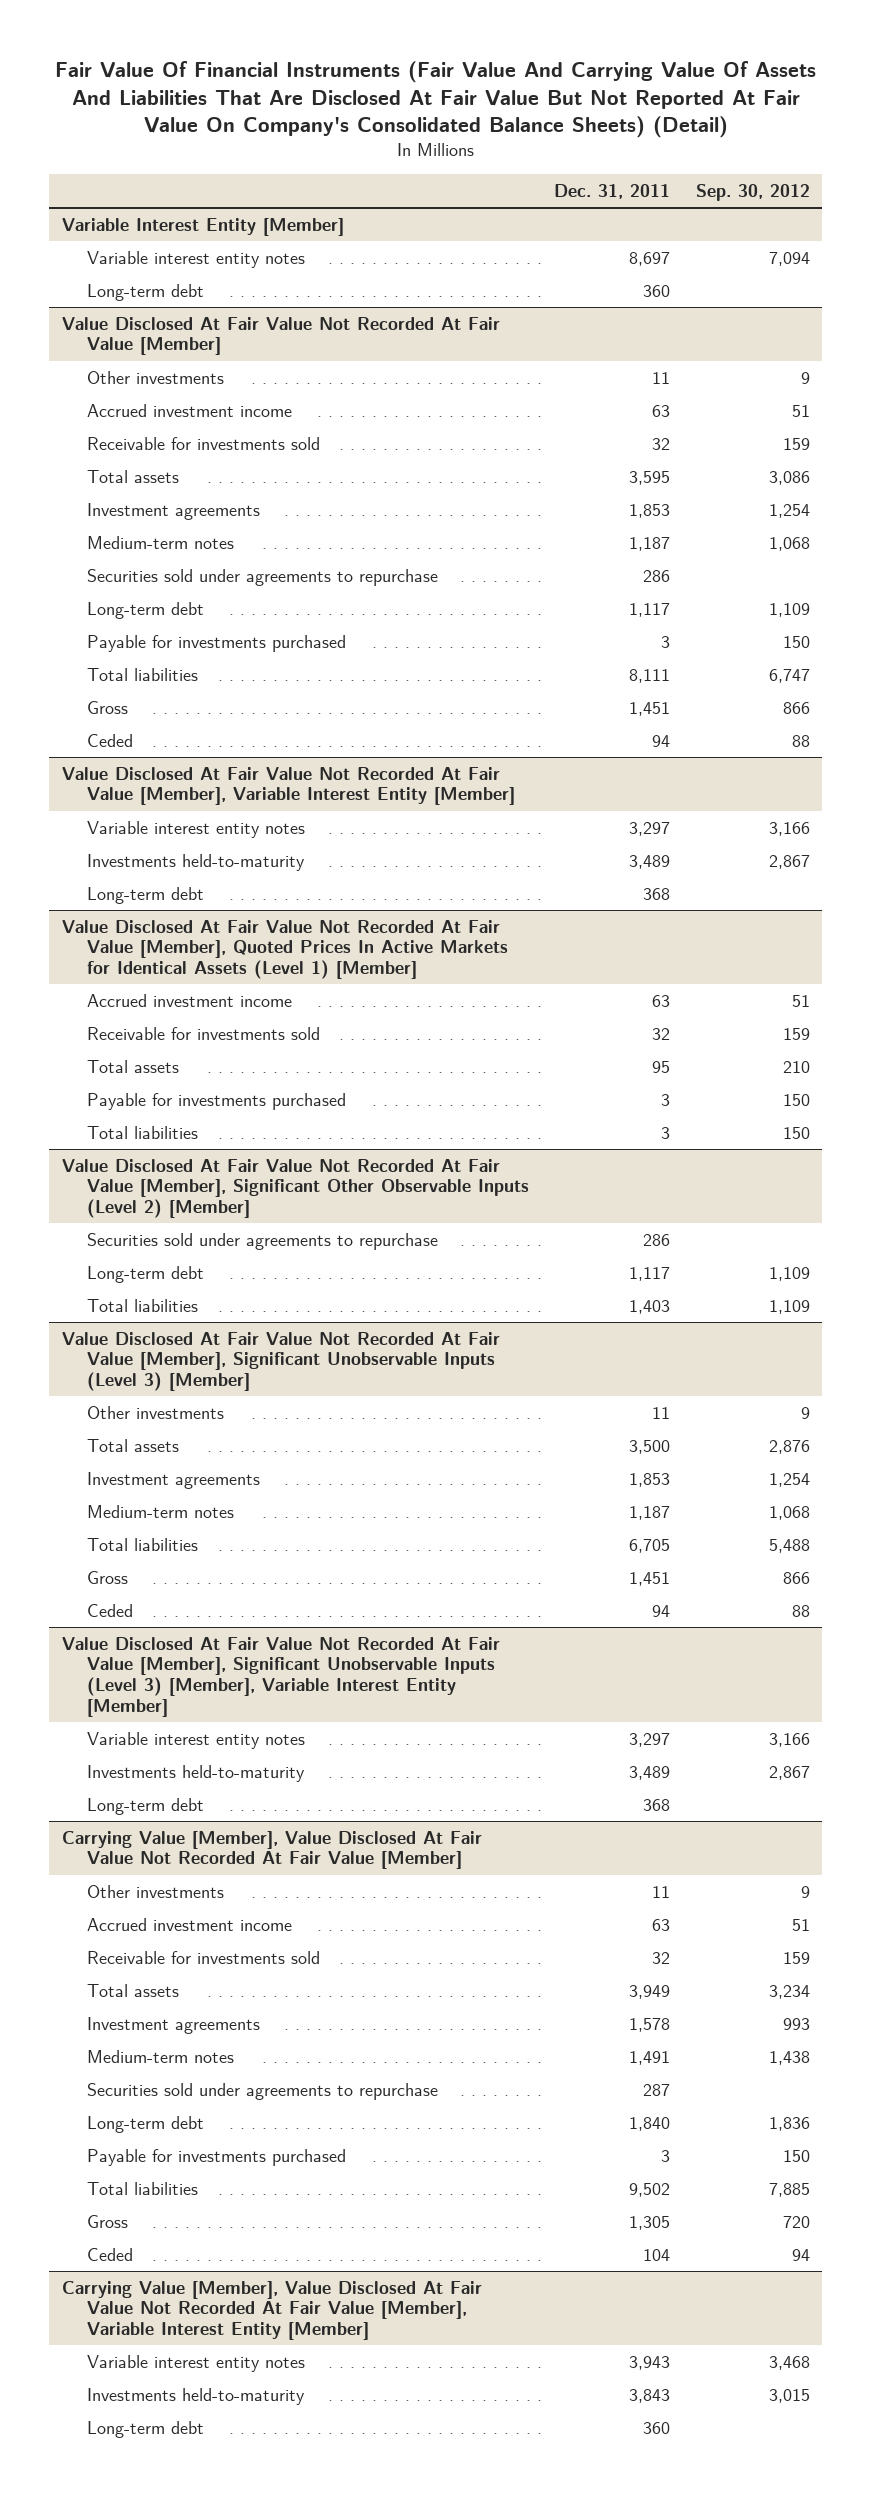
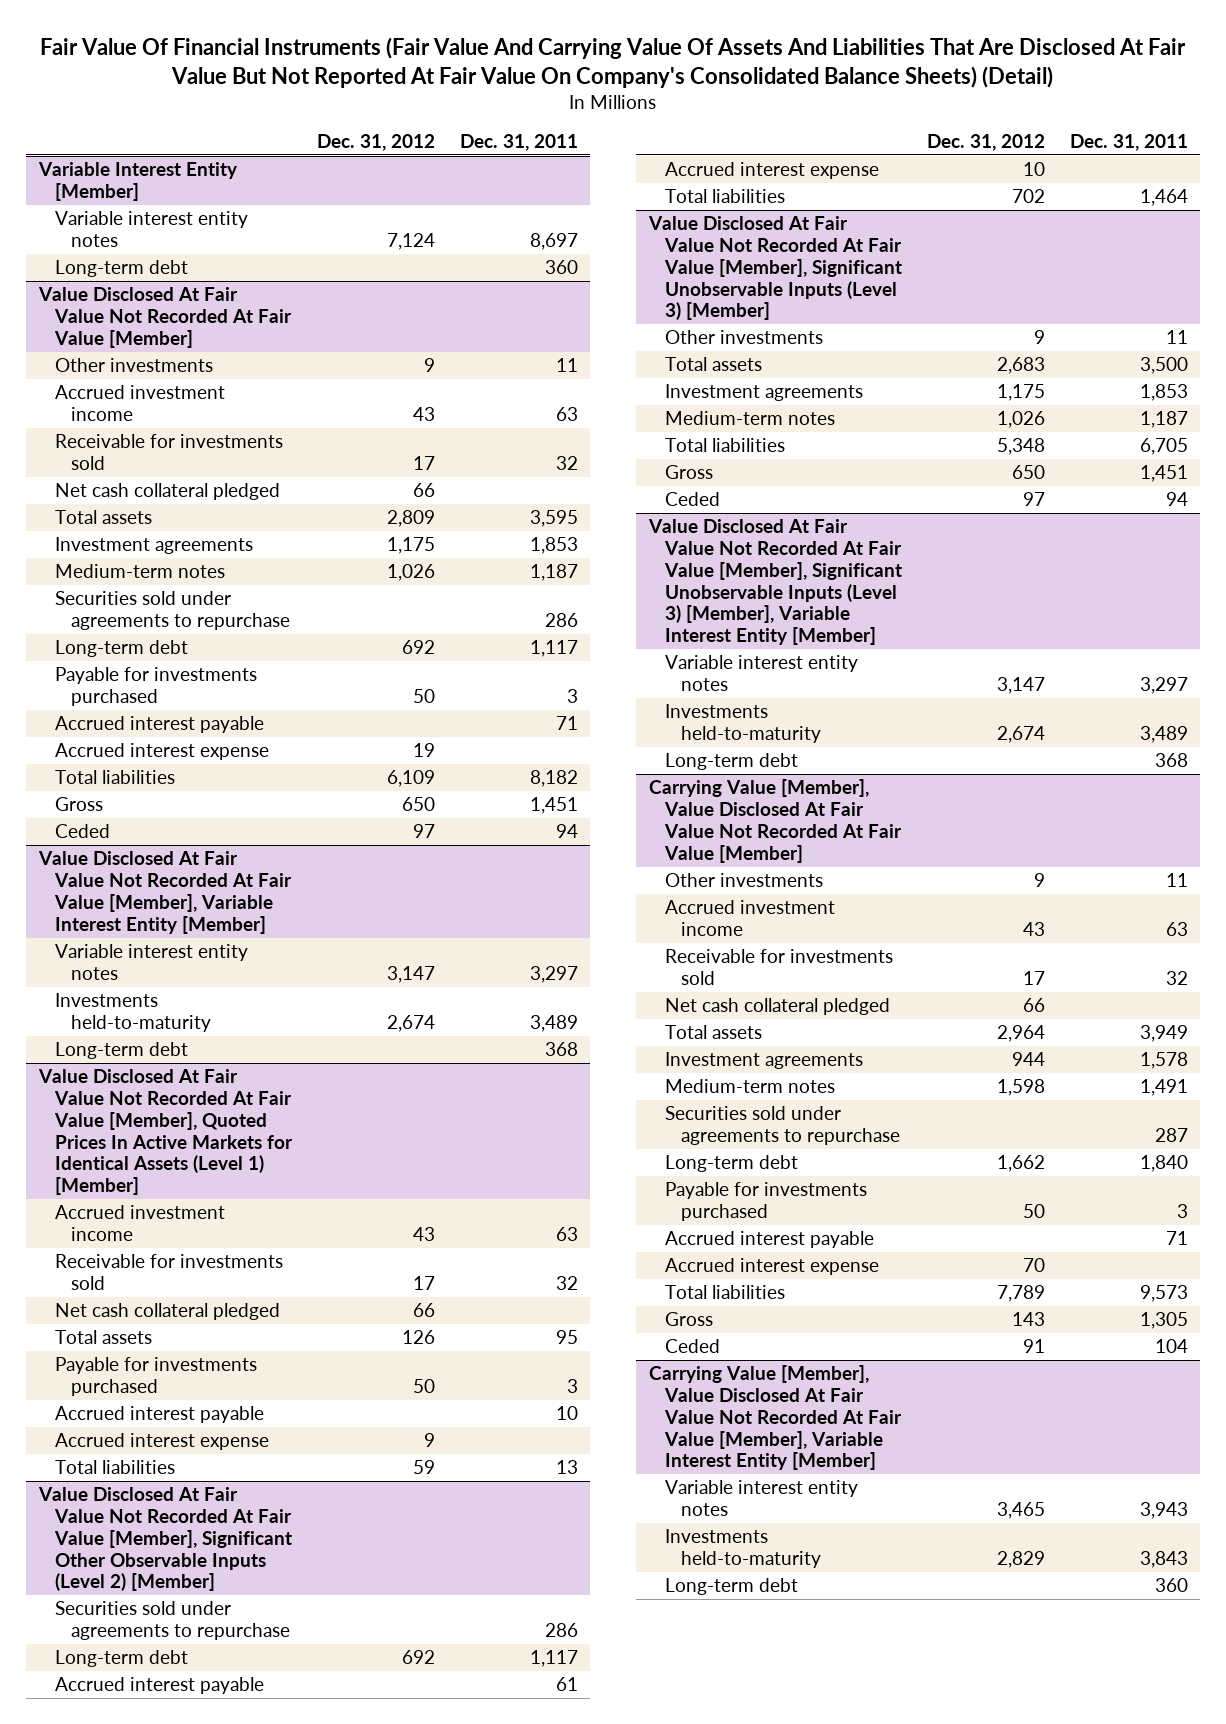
[695,183,810,201] Sep. 30, 2012 -> none
none -> [316,133,435,151] Dec. 31, 2012
none -> [54,483,280,501] Net cash collateral pledged
none -> [54,716,264,734] Accrued interest payable
none -> [54,743,269,761] Accrued interest expense
[629,668,671,683] 8,111 -> [529,770,578,788] 8,182
none -> [54,1303,280,1321] Net cash collateral pledged
none -> [54,1406,264,1424] Accrued interest payable
none -> [54,1433,269,1451] Accrued interest expense
[661,1126,671,1139] 3 -> [555,1460,578,1475] 13
none -> [54,1677,264,1695] Accrued interest payable
none -> [665,162,880,180] Accrued interest expense
[629,1299,671,1314] 1,403 -> [1139,189,1188,207] 1,464
none -> [665,998,891,1016] Net cash collateral pledged
none -> [665,1231,875,1249] Accrued interest payable
none -> [665,1258,880,1276] Accrued interest expense
[629,2182,671,2197] 9,502 -> [1139,1285,1188,1303] 9,573

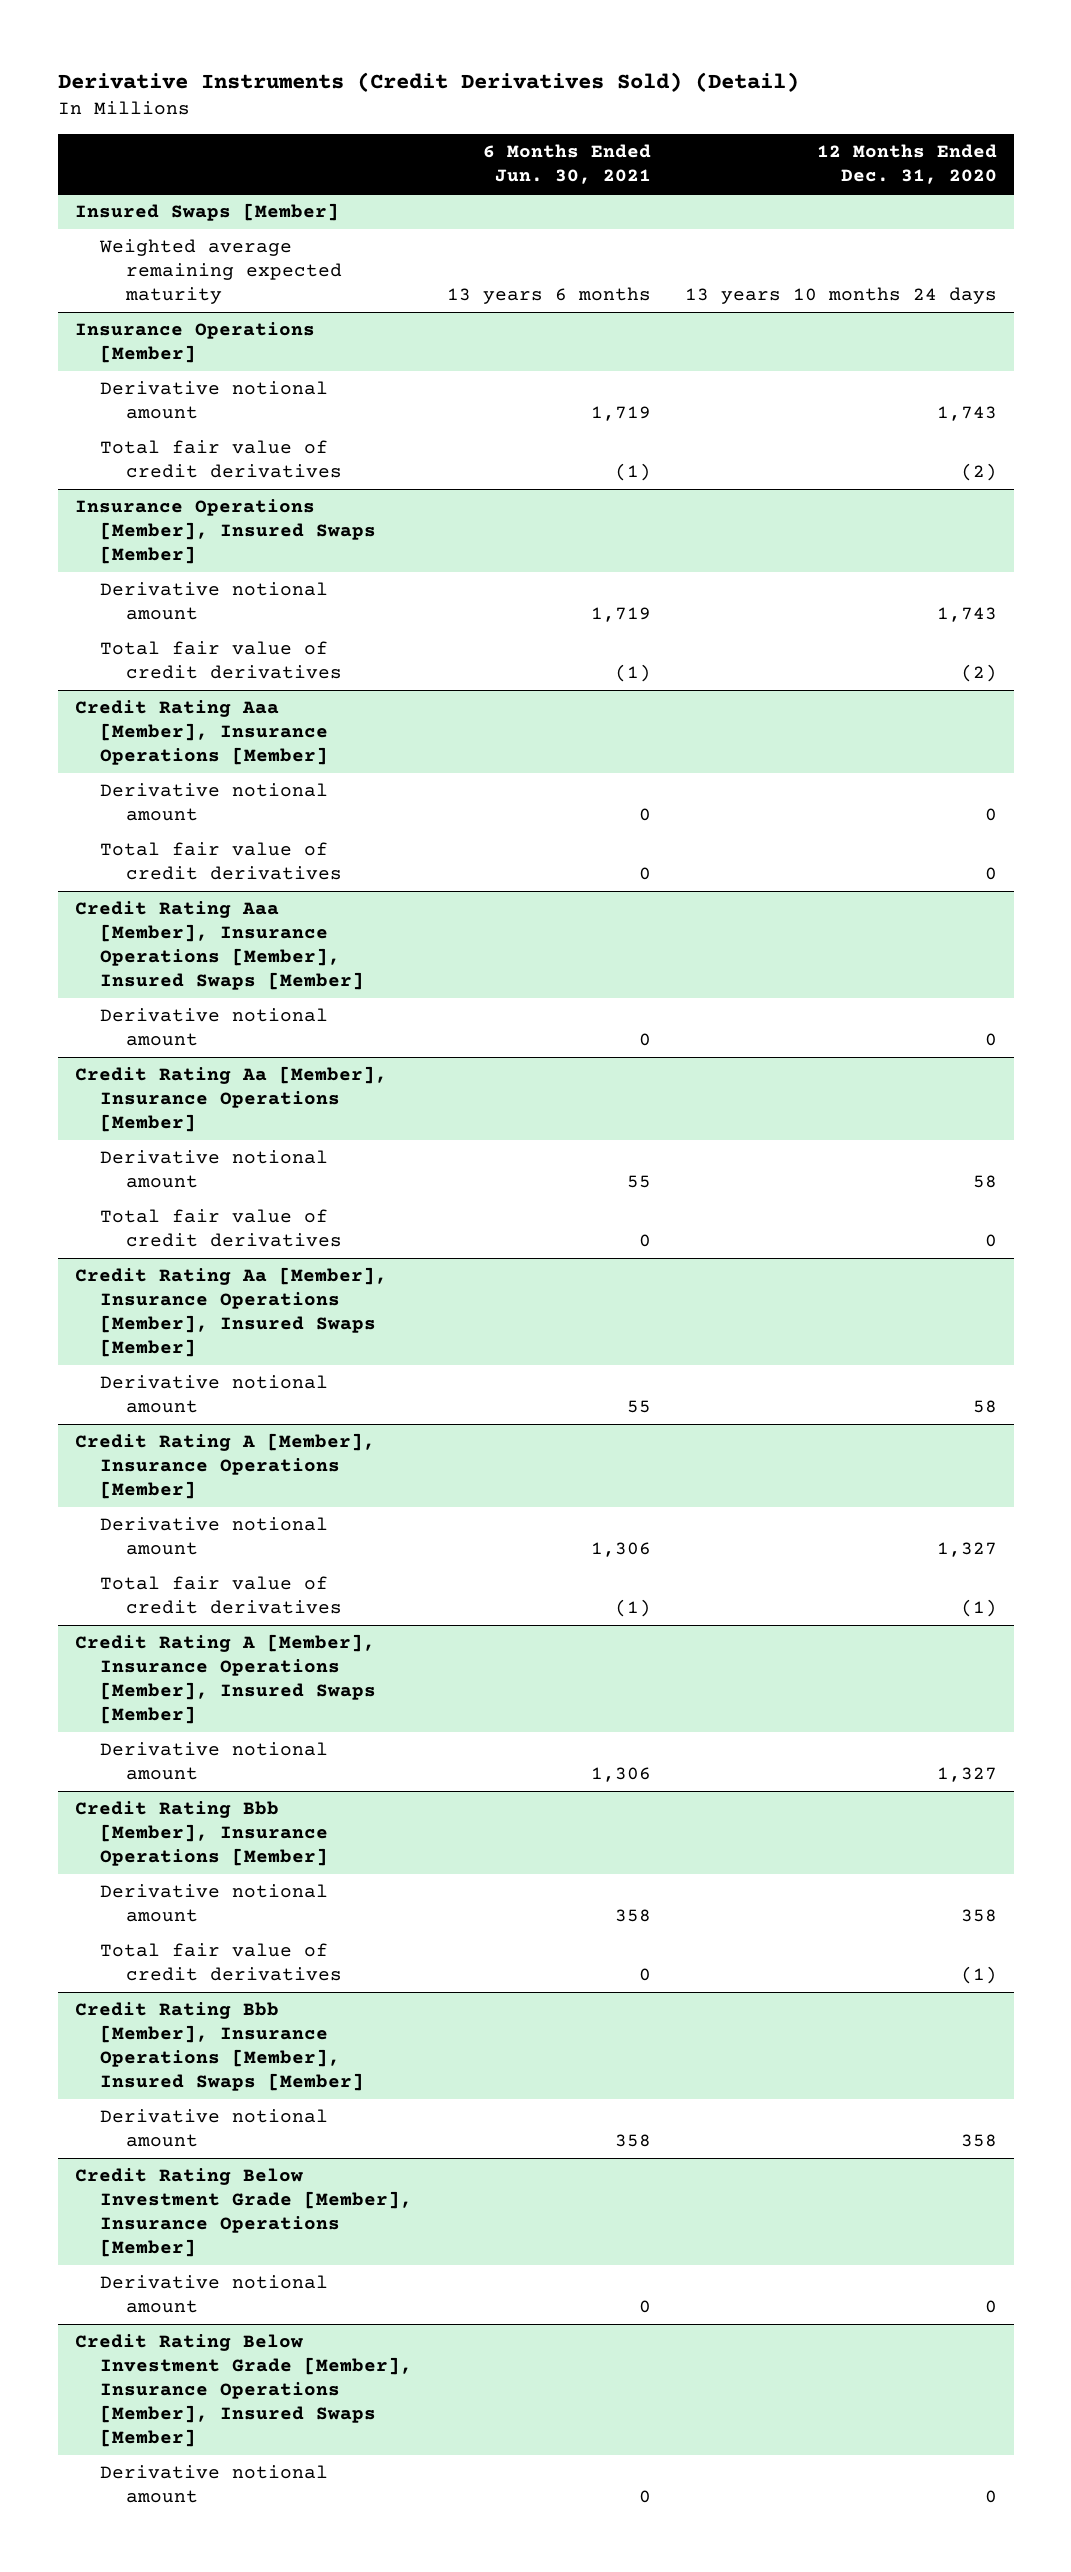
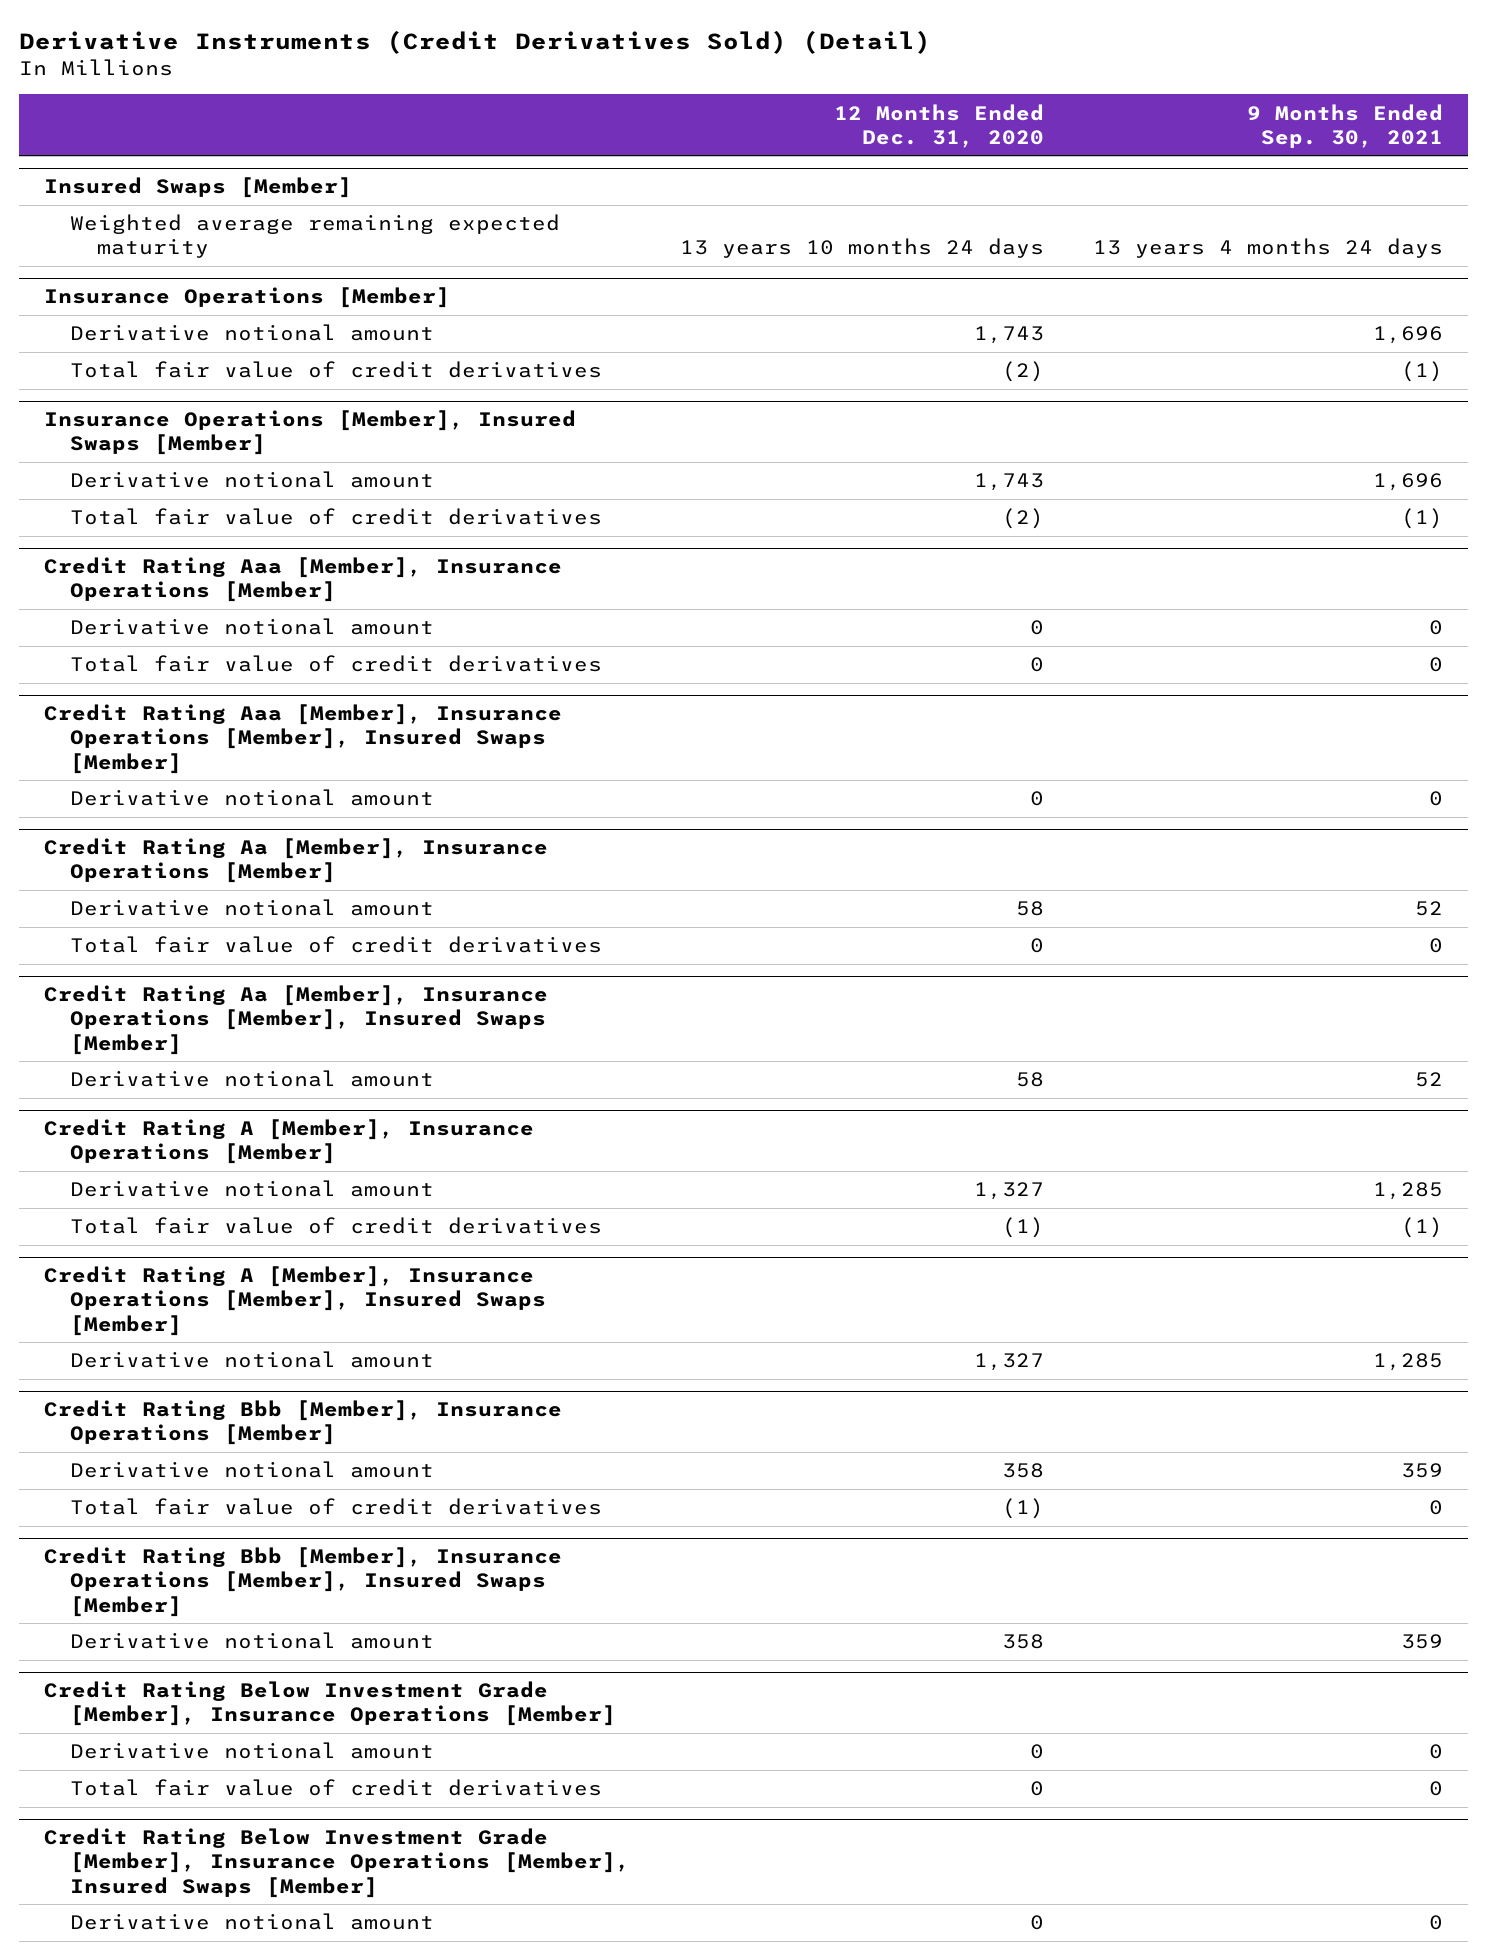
[482,144,651,185] 6 Months Ended Jun. 30, 2021 -> none
none -> [1247,103,1444,148] 9 Months Ended Sep. 30, 2021
none -> [70,1779,603,1797] Total fair value of credit derivatives

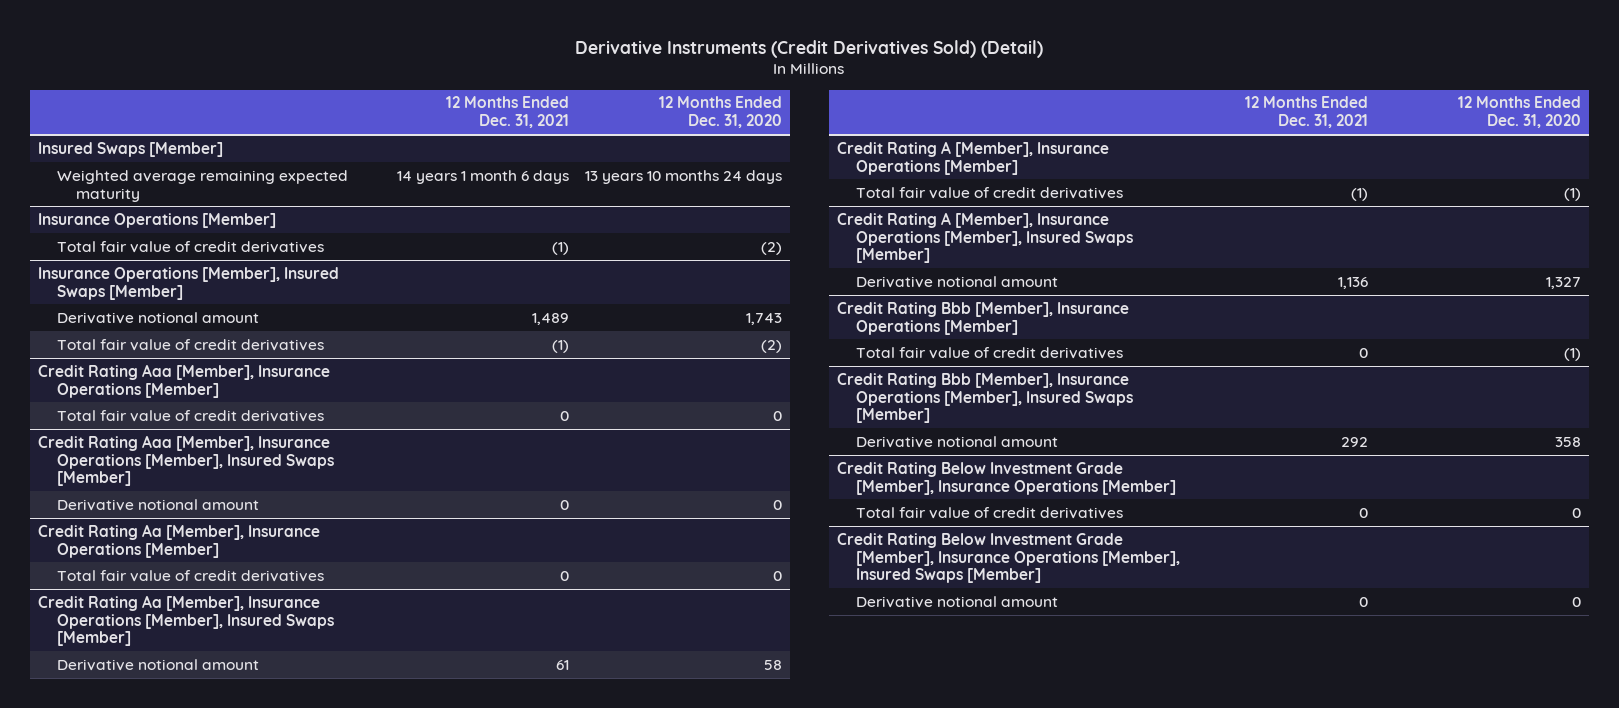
[1247,103,1444,148] 9 Months Ended Sep. 30, 2021 -> none
none -> [446,96,570,129] 12 Months Ended Dec. 31, 2021
[70,324,435,342] Derivative notional amount -> none
[70,618,435,636] Derivative notional amount -> none
[70,899,435,917] Derivative notional amount -> none
[70,1180,435,1198] Derivative notional amount -> none
[70,1461,435,1479] Derivative notional amount -> none
[70,1742,435,1760] Derivative notional amount -> none

